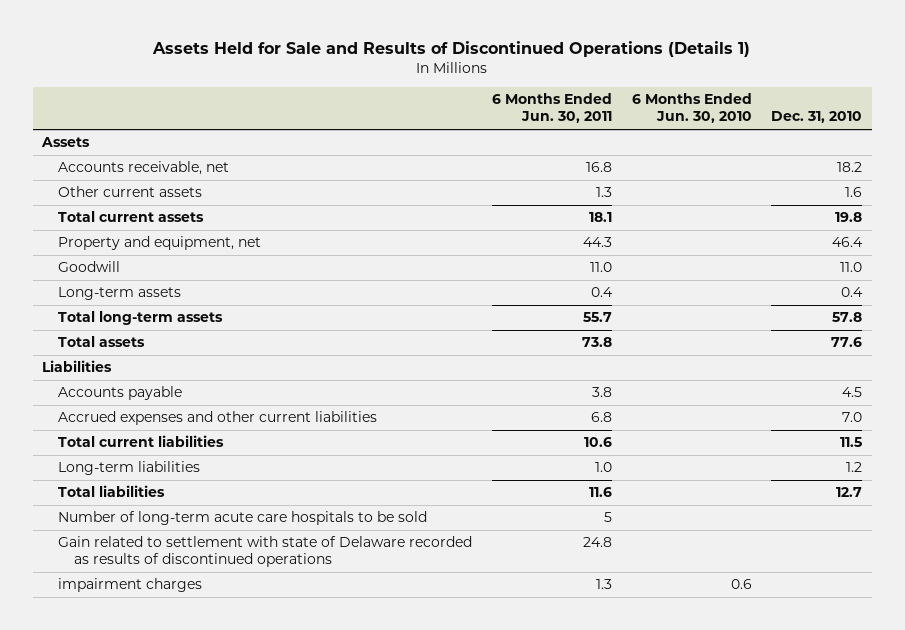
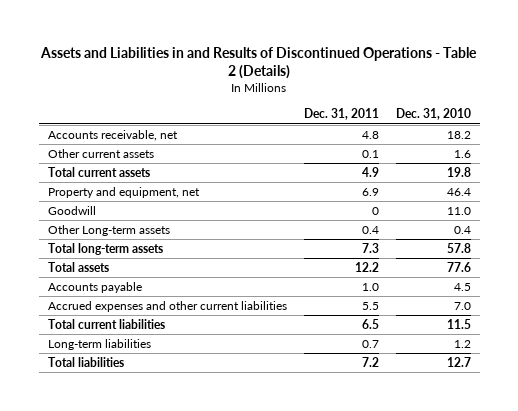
[152,41,751,58] Assets Held for Sale and Results of Discontinued Operations (Details 1) -> [40,46,478,80] Assets and Liabilities in and Results of Discontinued Operations - Table 2 (Details)
[491,93,612,124] 6 Months Ended Jun. 30, 2011 -> none
[631,93,752,124] 6 Months Ended Jun. 30, 2010 -> none
none -> [303,108,379,121] Dec. 31, 2011
[41,137,91,148] Assets -> none
[58,287,182,301] Long-term assets -> [47,225,170,237] Other Long-term assets
[42,360,113,373] Liabilities -> none
[58,511,428,526] Number of long-term acute care hospitals to be sold -> none
[58,536,473,568] Gain related to settlement with state of Delaware recorded as results of discontinued operations -> none
[58,578,203,593] impairment charges -> none

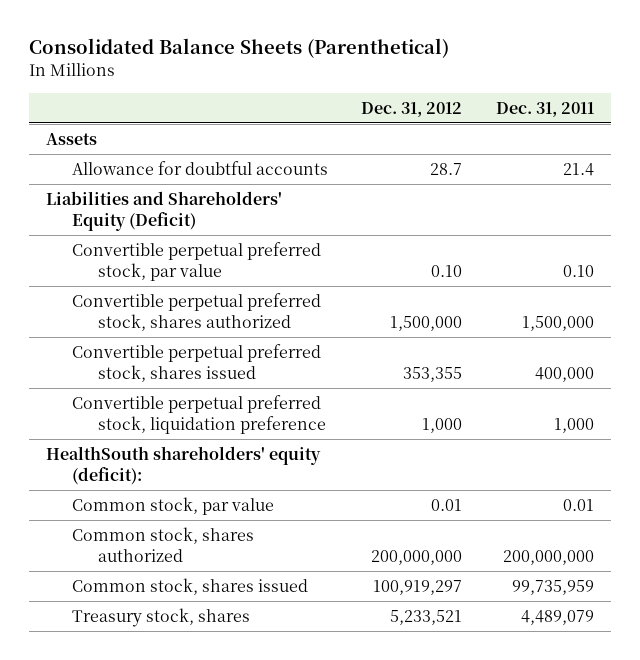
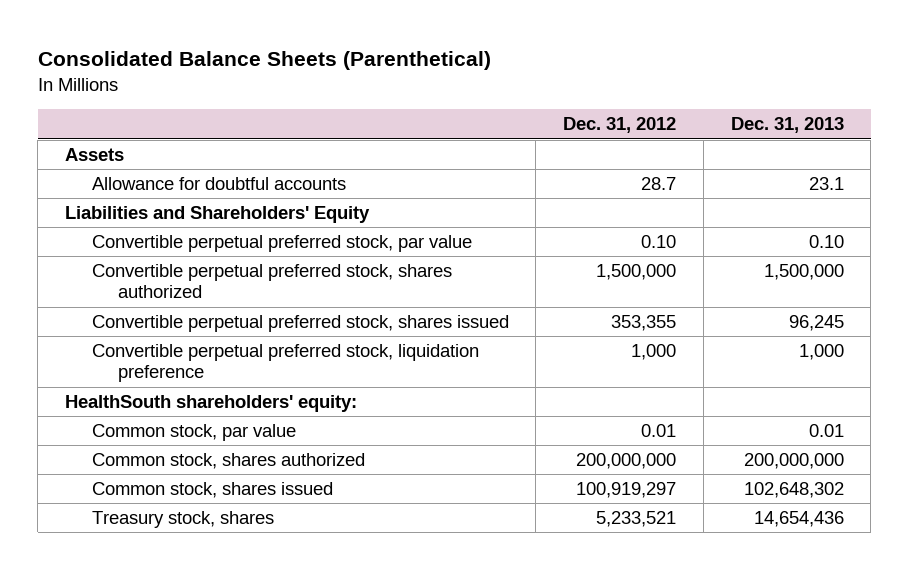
[495,101,594,117] Dec. 31, 2011 -> none
none -> [730,117,844,134] Dec. 31, 2013
[46,191,283,231] Liabilities and Shareholders' Equity (Deficit) -> [65,206,371,224] Liabilities and Shareholders' Equity
[46,446,322,485] HealthSouth shareholders' equity (deficit): -> [65,395,358,413] HealthSouth shareholders' equity:

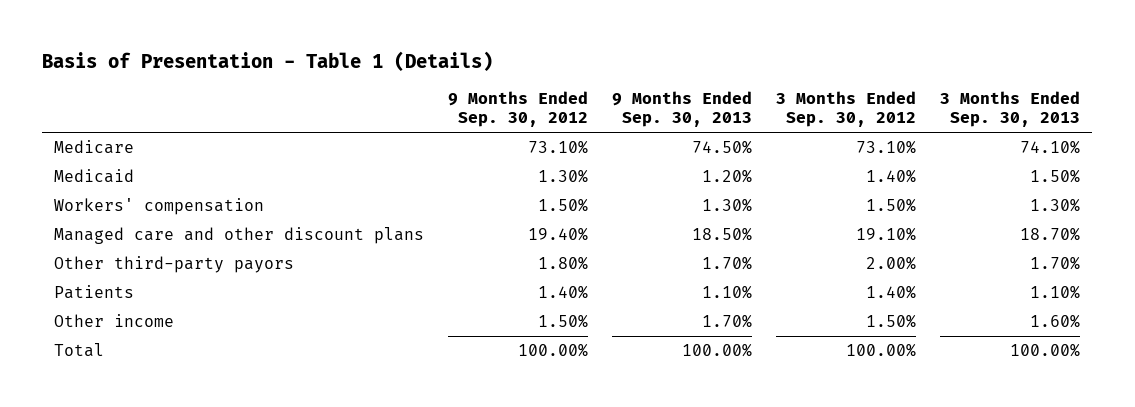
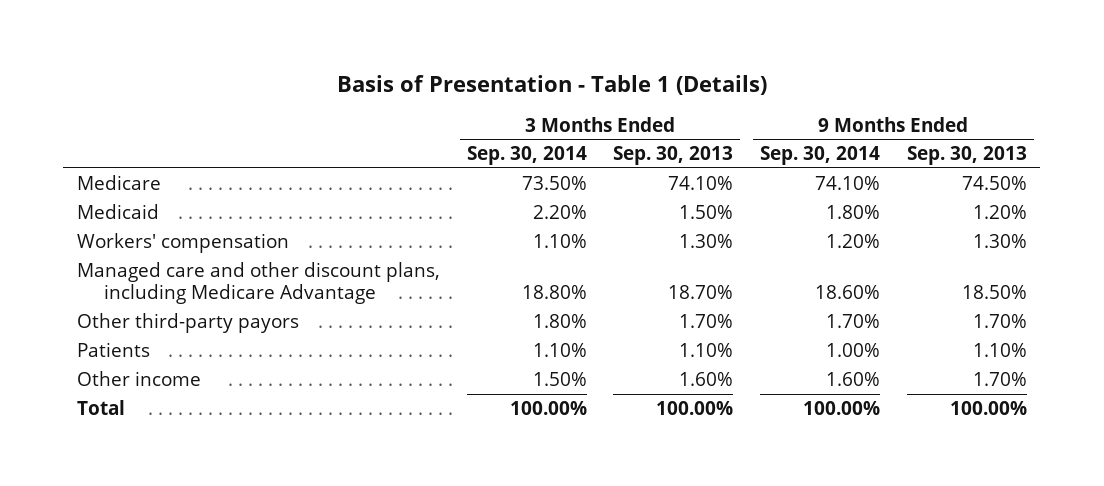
[448,91,589,128] 9 Months Ended Sep. 30, 2012 -> none
[776,91,917,128] 3 Months Ended Sep. 30, 2012 -> none
none -> [466,146,587,166] Sep. 30, 2014
none -> [760,146,881,166] Sep. 30, 2014
[54,227,425,245] Managed care and other discount plans -> [76,261,440,305] Managed care and other discount plans, including Medicare Advantage

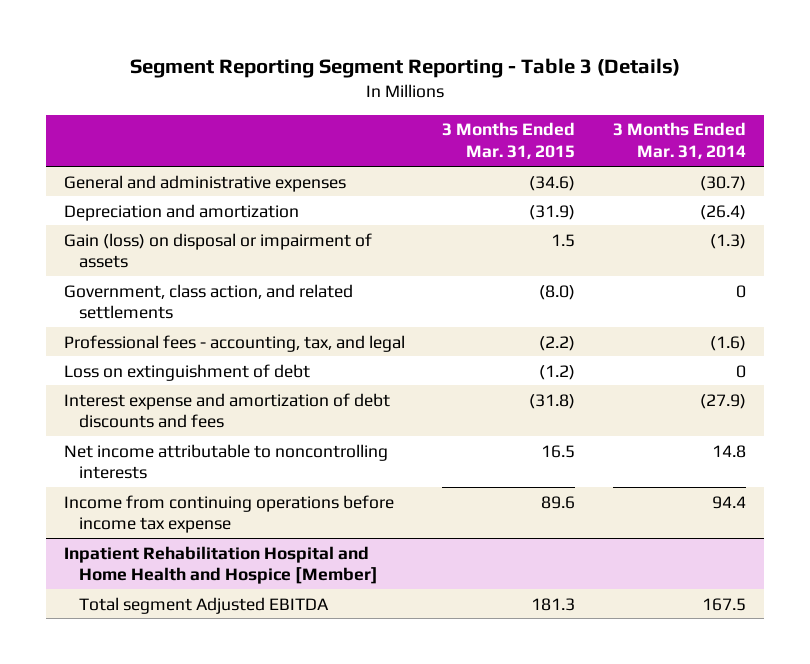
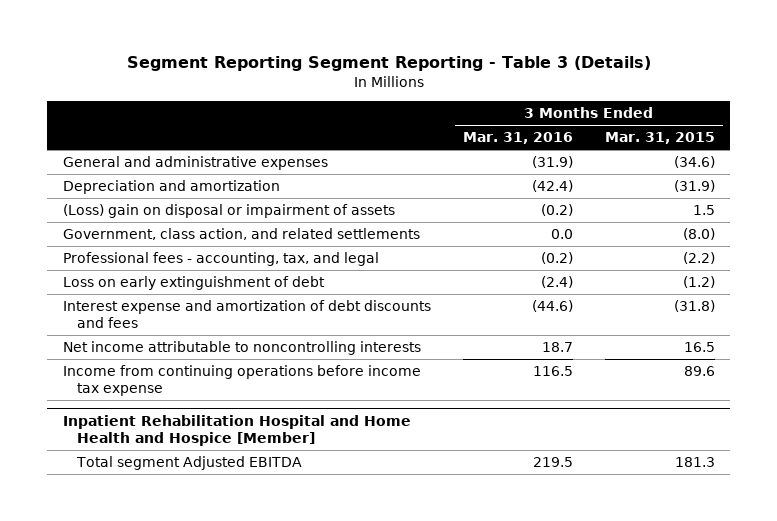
[612,122,746,160] 3 Months Ended Mar. 31, 2014 -> none
none -> [462,132,573,145] Mar. 31, 2016
[64,232,373,269] Gain (loss) on disposal or impairment of assets -> [62,204,395,219] (Loss) gain on disposal or impairment of assets
[64,363,311,381] Loss on extinguishment of debt -> [62,276,325,291] Loss on early extinguishment of debt

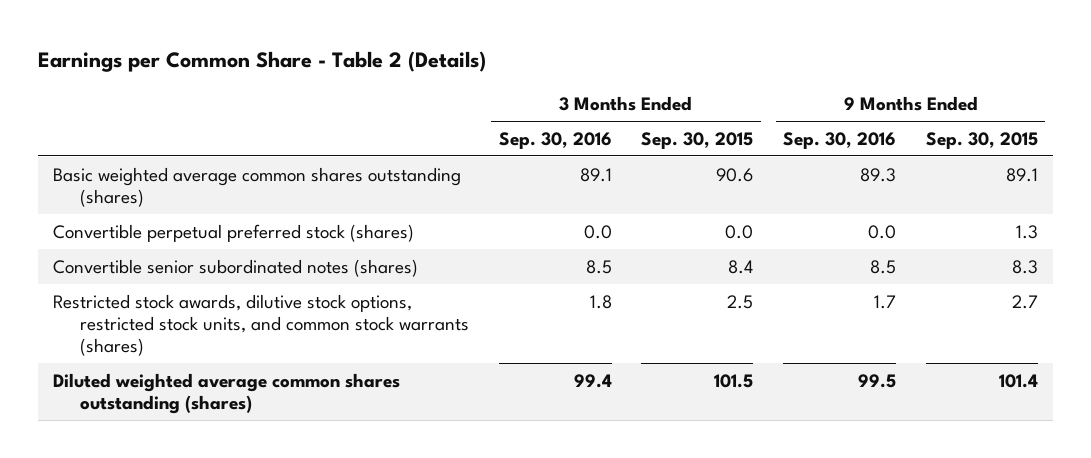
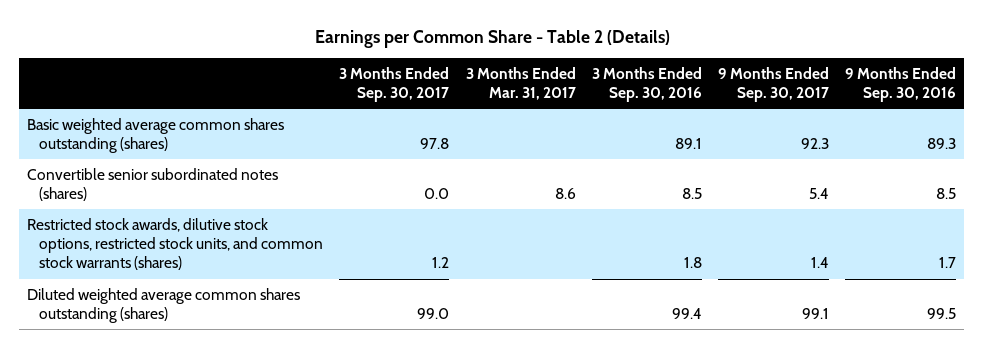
[641,131,754,149] Sep. 30, 2015 -> none
[925,131,1038,149] Sep. 30, 2015 -> none
none -> [339,66,450,103] 3 Months Ended Sep. 30, 2017
none -> [465,66,576,101] 3 Months Ended Mar. 31, 2017
none -> [717,66,829,103] 9 Months Ended Sep. 30, 2017
[52,223,414,242] Convertible perpetual preferred stock (shares) -> none

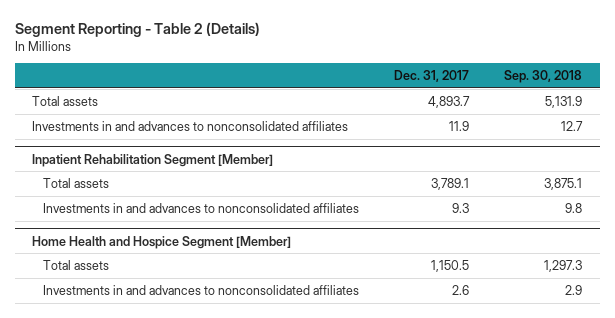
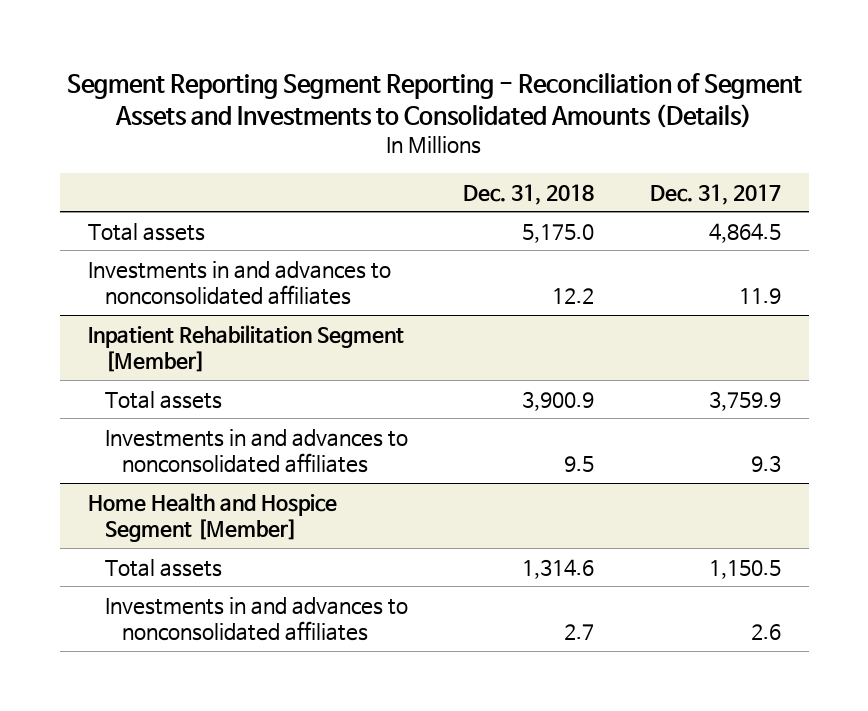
[14,22,260,38] Segment Reporting - Table 2 (Details) -> [67,73,803,129] Segment Reporting Segment Reporting - Reconciliation of Segment Assets and Investments to Consolidated Amounts (Details)
[504,70,583,84] Sep. 30, 2018 -> none
none -> [463,183,595,205] Dec. 31, 2018
[428,95,471,108] 4,893.7 -> [708,222,781,243] 4,864.5
[431,177,470,190] 3,789.1 -> [708,390,781,411] 3,759.9

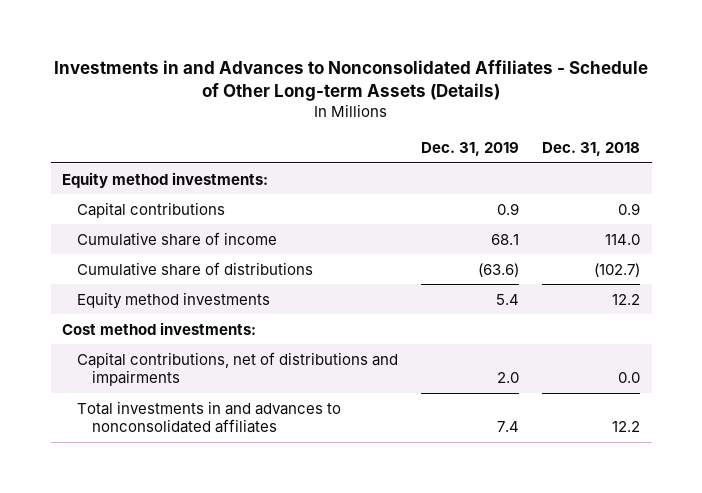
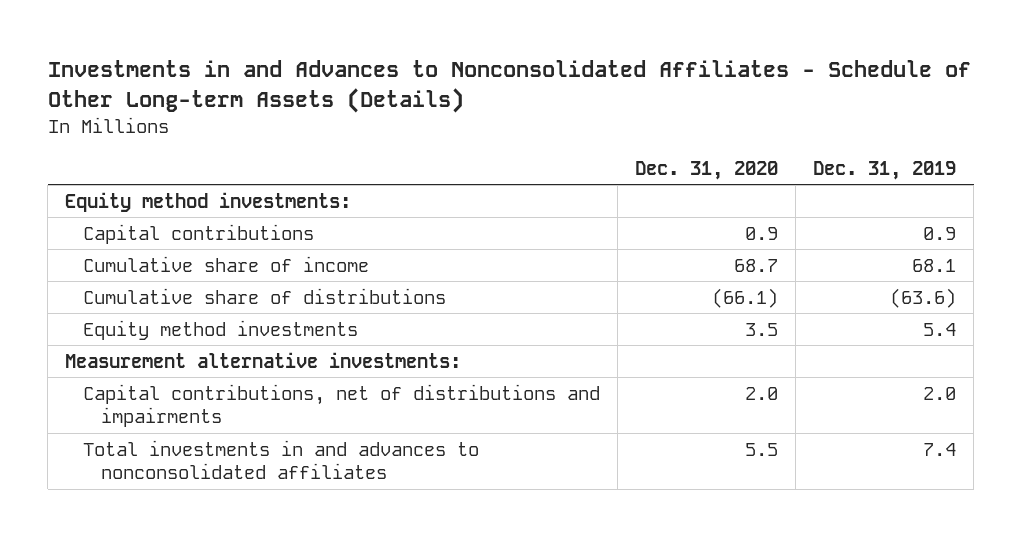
[542,142,641,157] Dec. 31, 2018 -> none
none -> [635,160,779,180] Dec. 31, 2020
[62,321,257,335] Cost method investments: -> [65,351,462,368] Measurement alternative investments:

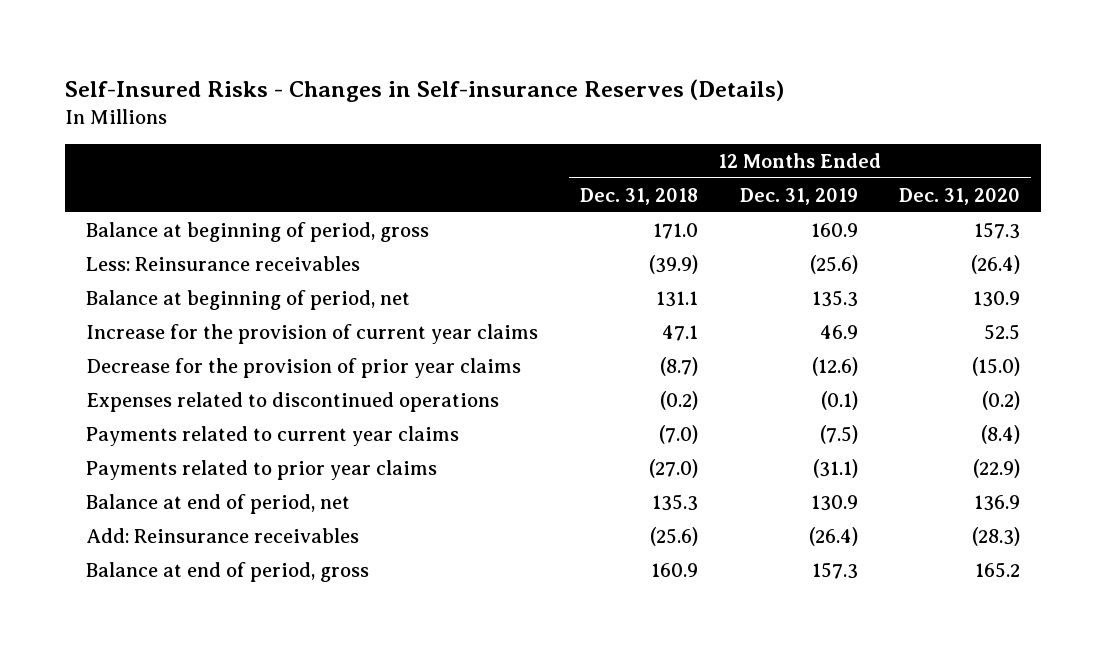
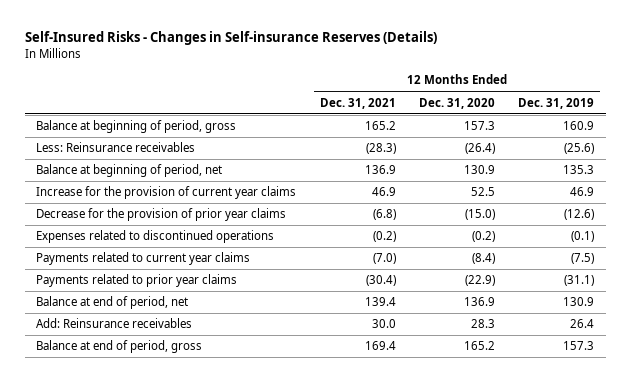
[579,187,698,205] Dec. 31, 2018 -> none
none -> [319,97,396,109] Dec. 31, 2021
[808,526,858,546] (26.4) -> [570,319,595,329] 26.4
[972,526,1021,546] (28.3) -> [470,319,495,329] 28.3

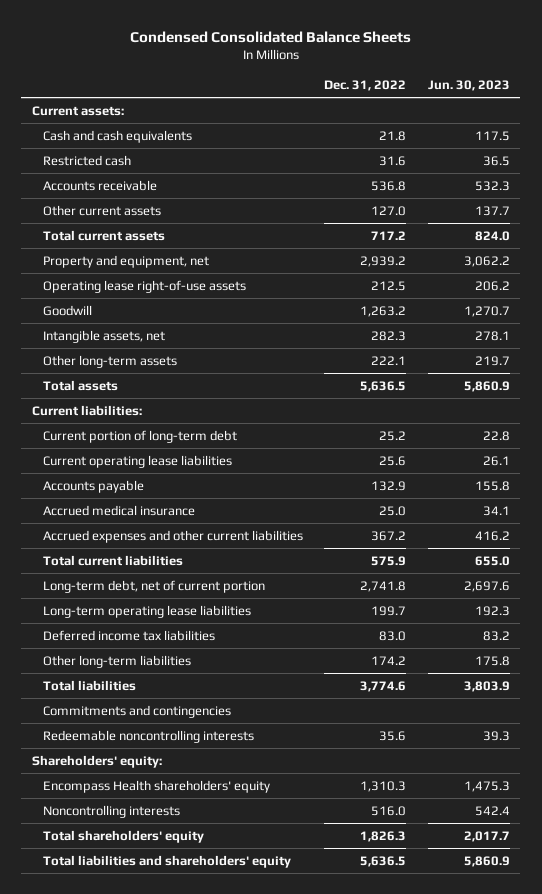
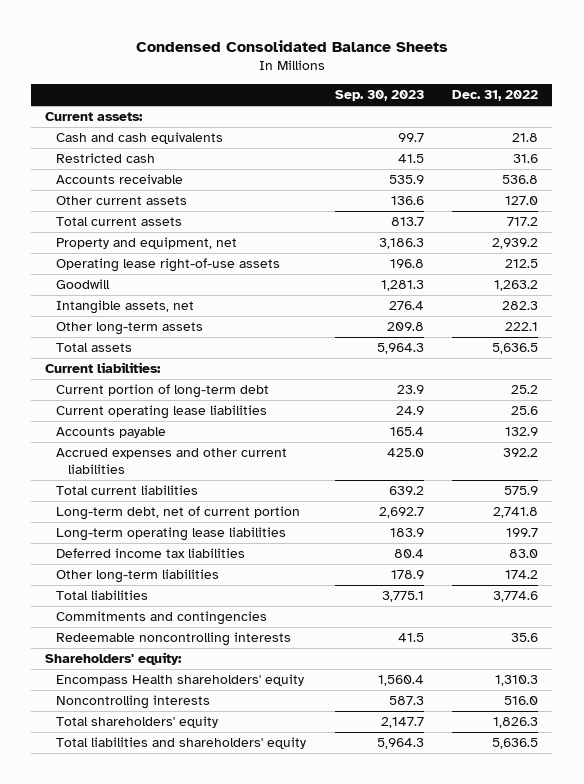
[427,80,510,92] Jun. 30, 2023 -> none
none -> [334,90,424,102] Sep. 30, 2023
[43,504,196,516] Accrued medical insurance -> none
[371,530,407,541] 367.2 -> [503,448,539,458] 392.2

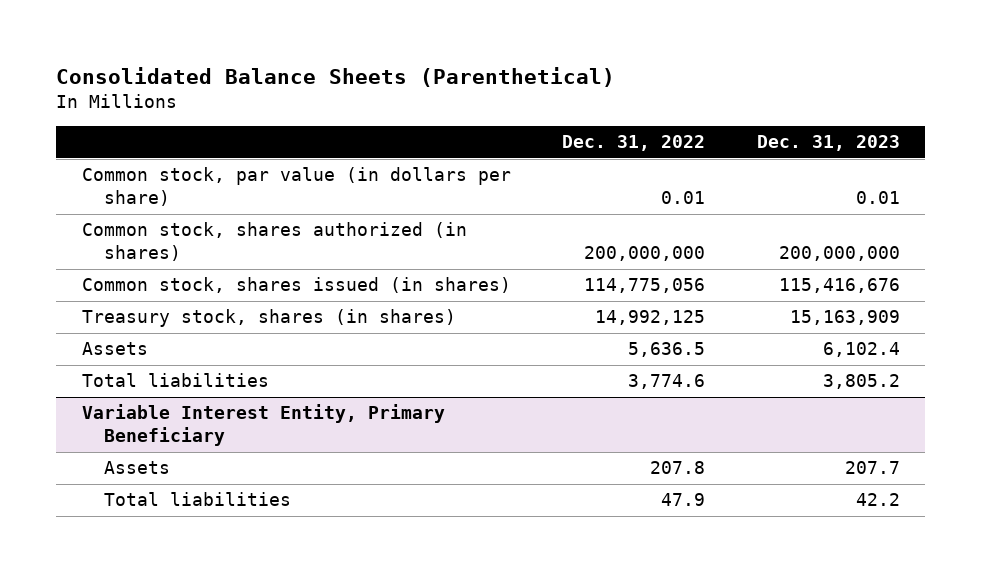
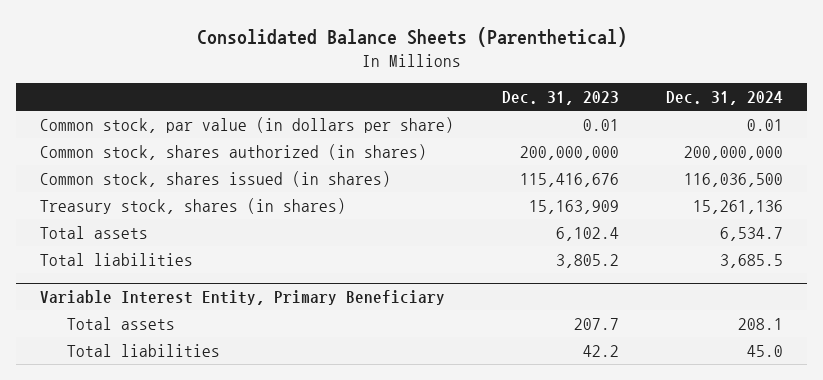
[562,135,706,152] Dec. 31, 2022 -> none
none -> [666,91,784,106] Dec. 31, 2024
[82,342,149,356] Assets -> [40,226,149,240] Total assets
[103,461,170,475] Assets -> [66,317,175,331] Total assets

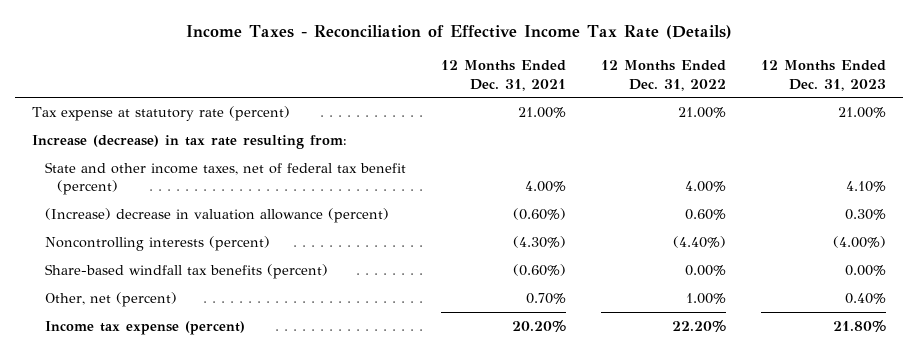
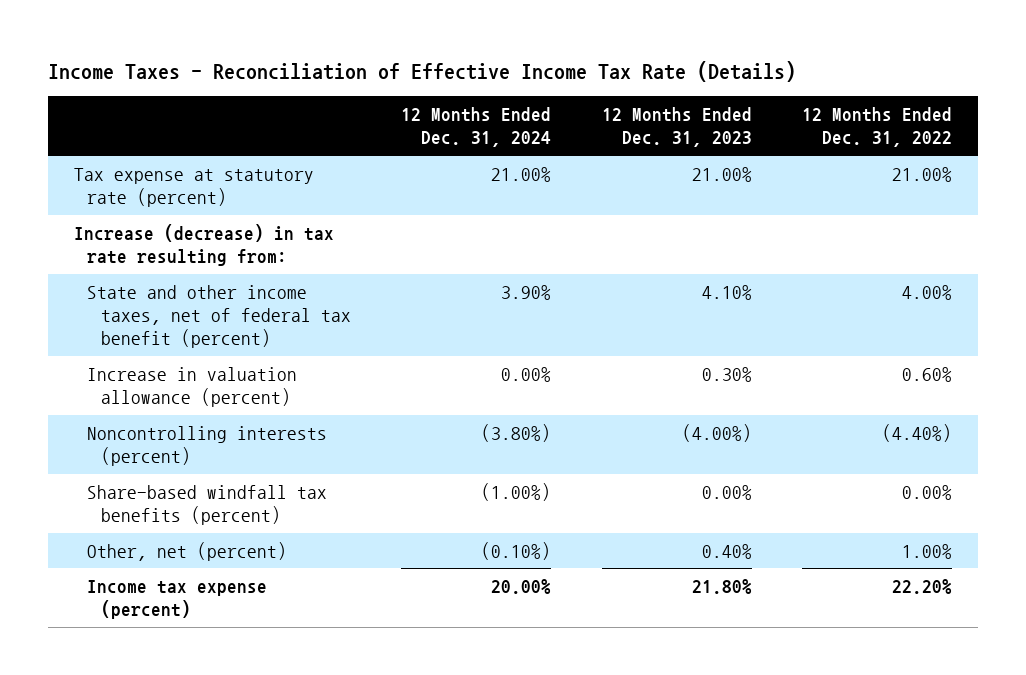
[440,60,566,91] 12 Months Ended Dec. 31, 2021 -> none
none -> [401,107,552,148] 12 Months Ended Dec. 31, 2024
[44,207,389,223] (Increase) decrease in valuation allowance (percent) -> [87,366,298,407] Increase in valuation allowance (percent)

